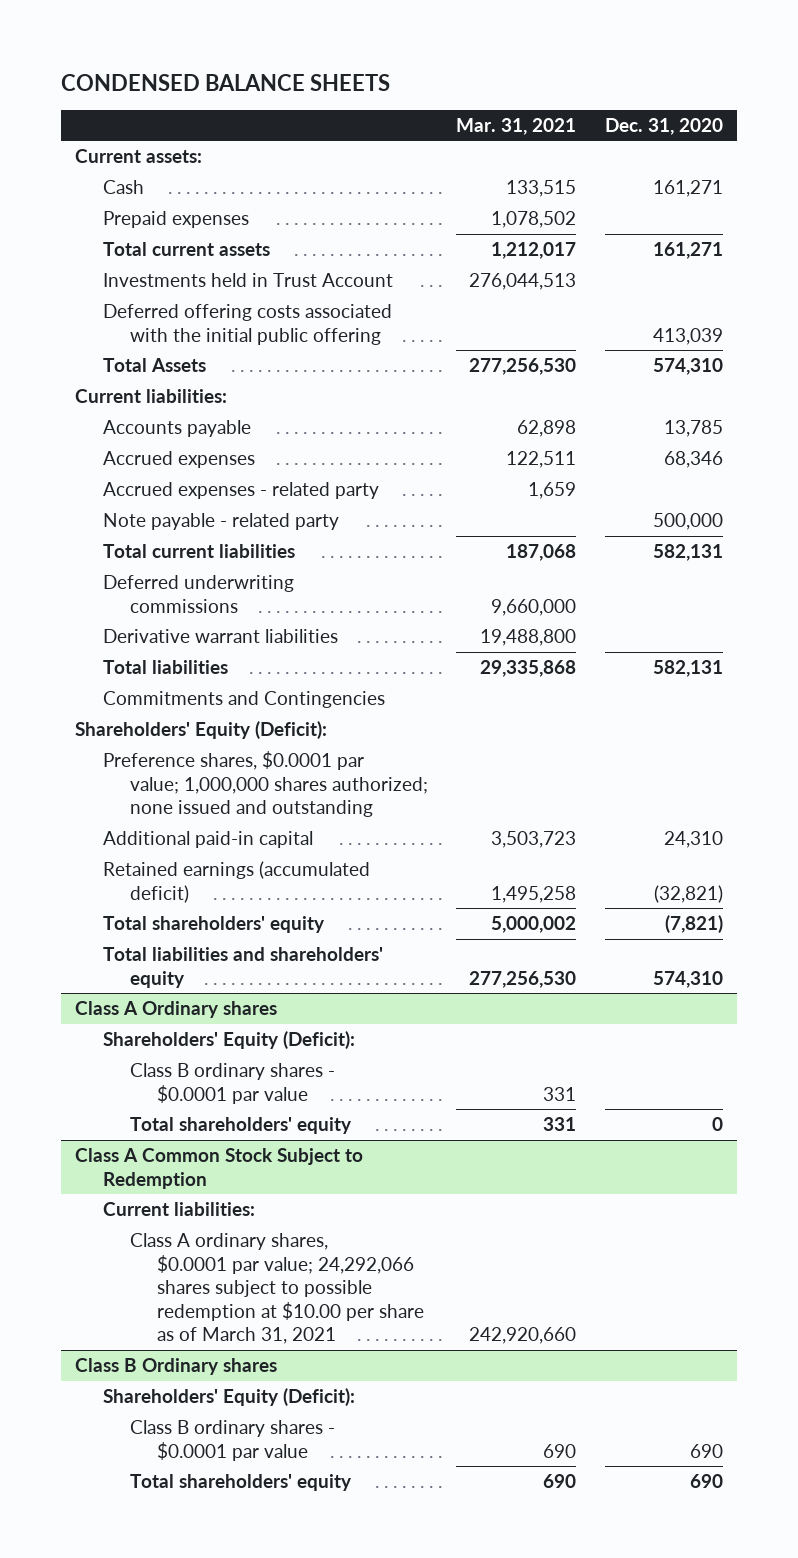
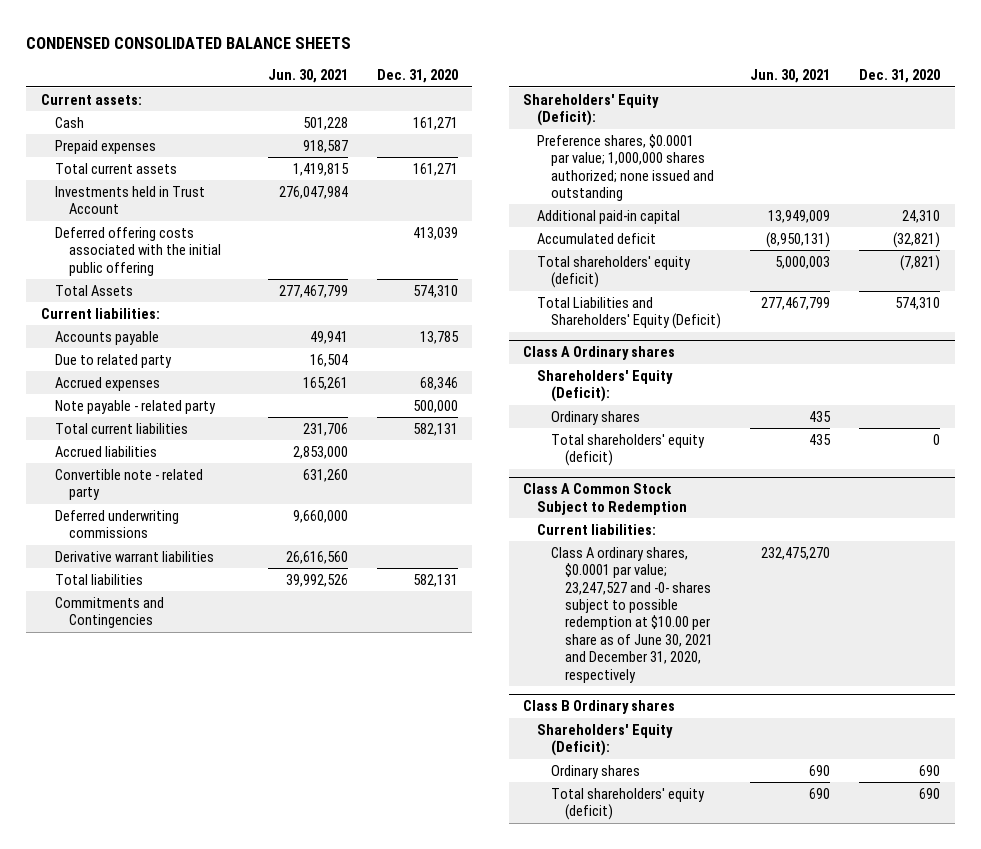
[60,73,390,91] CONDENSED BALANCE SHEETS -> [26,36,352,49] CONDENSED CONSOLIDATED BALANCE SHEETS
[456,117,577,135] Mar. 31, 2021 -> none
none -> [267,69,348,84] Jun. 30, 2021
none -> [54,353,172,368] Due to related party
[102,482,379,500] Accrued expenses - related party -> none
none -> [54,445,157,457] Accrued liabilities
none -> [54,468,203,501] Convertible note - related party
[102,861,370,903] Retained earnings (accumulated deficit) -> [537,232,657,244] Accumulated deficit
[102,916,325,934] Total shareholders' equity -> [537,255,692,289] Total shareholders' equity (deficit)
[102,947,383,988] Total liabilities and shareholders' equity -> [537,296,722,330] Total Liabilities and Shareholders' Equity (Deficit)
[129,1063,335,1104] Class B ordinary shares - $0.0001 par value -> [551,410,641,425] Ordinary shares
[129,1117,352,1135] Total shareholders' equity -> [551,433,706,467] Total shareholders' equity (deficit)
[129,1233,425,1345] Class A ordinary shares, $0.0001 par value; 24,292,066 shares subject to possible redemption at $10.00 per share as of March 31, 2021 -> [551,546,714,683] Class A ordinary shares, $0.0001 par value; 23,247,527 and -0- shares subject to possible redemption at $10.00 per share as of June 30, 2021 and December 31, 2020, respectively
[129,1420,335,1461] Class B ordinary shares - $0.0001 par value -> [551,764,641,779] Ordinary shares
[129,1474,352,1492] Total shareholders' equity -> [551,787,706,821] Total shareholders' equity (deficit)

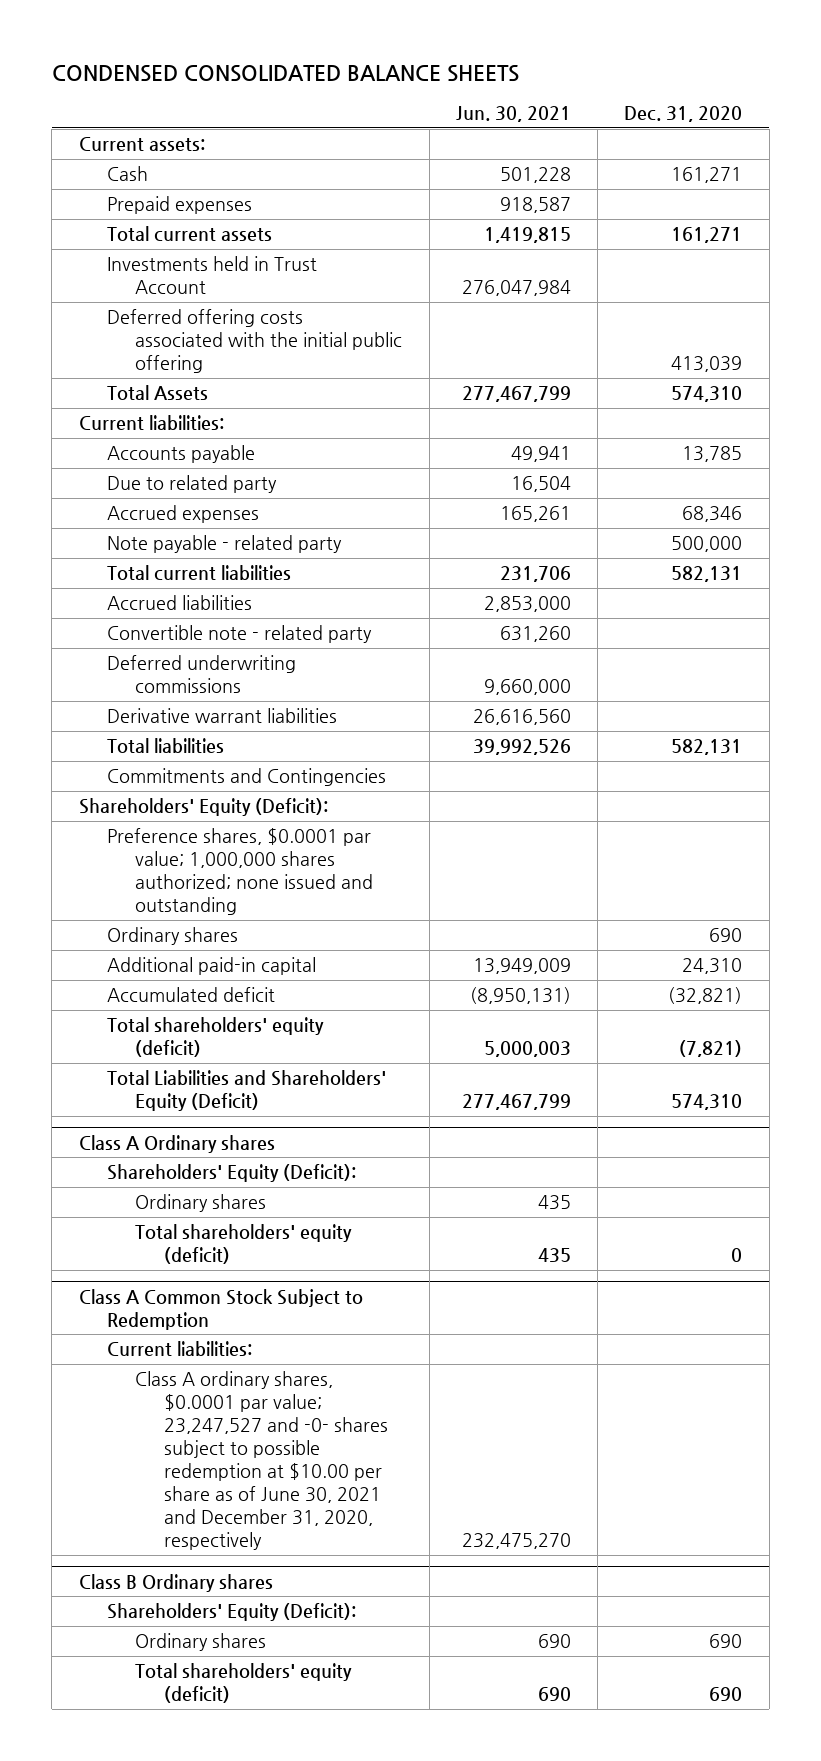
none -> [106,927,238,946] Ordinary shares

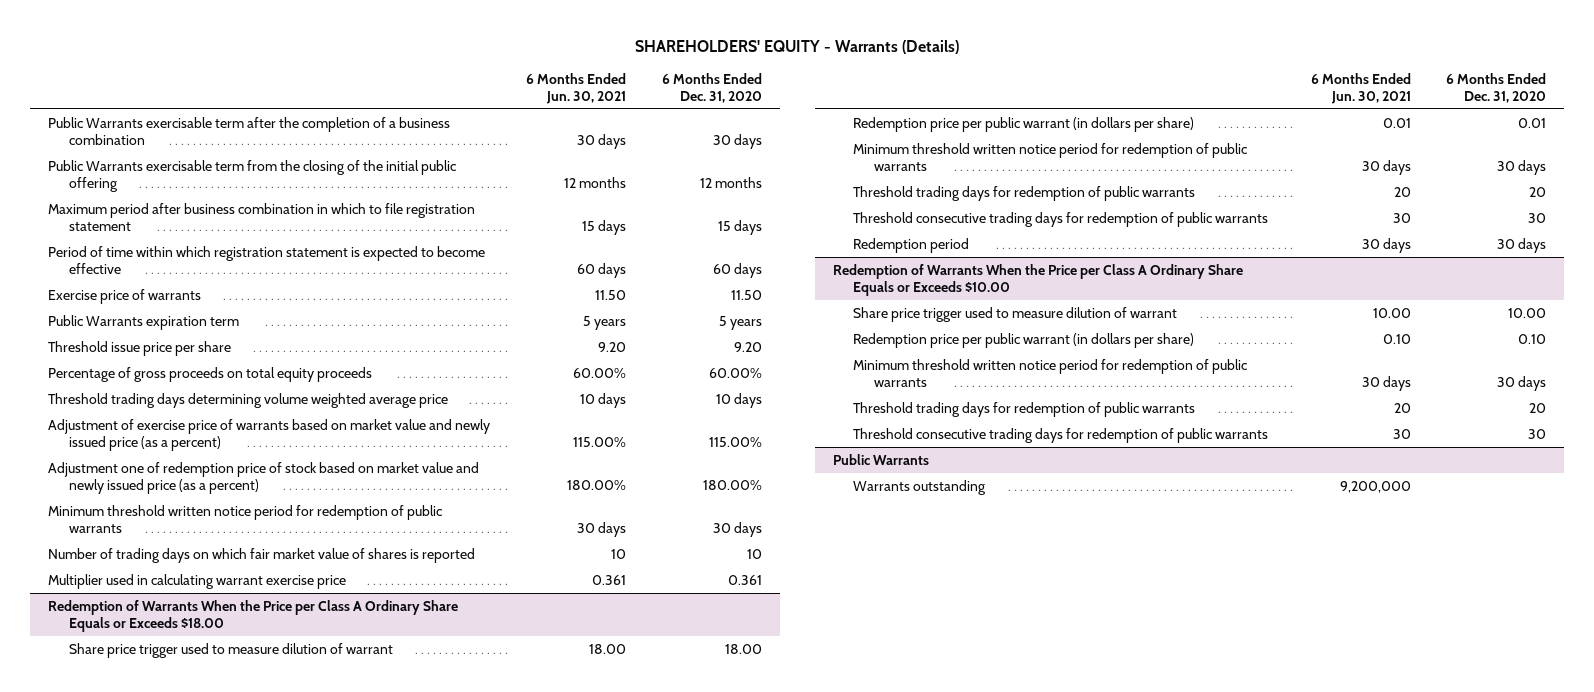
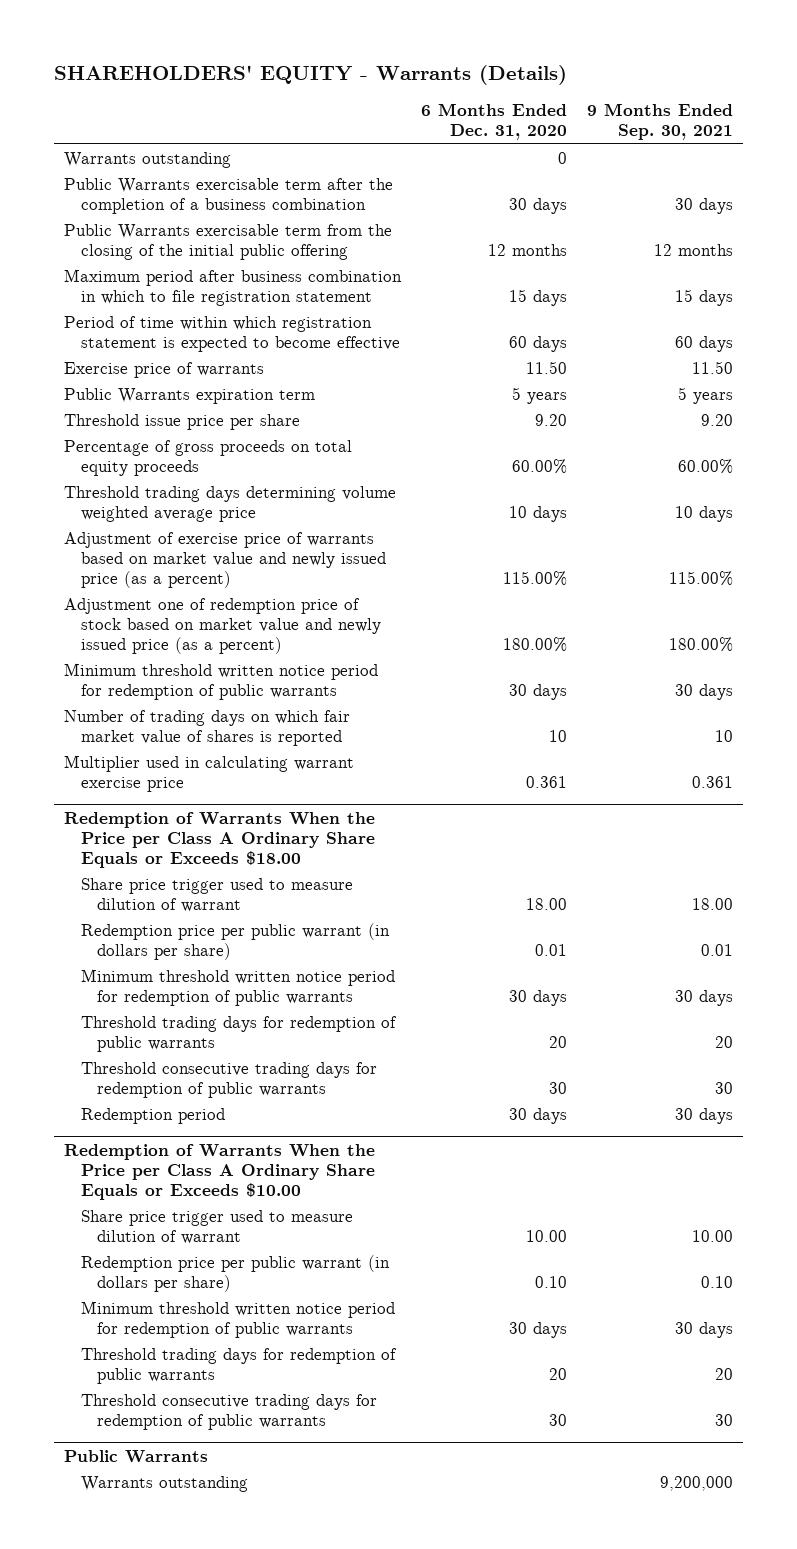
[525,72,626,104] 6 Months Ended Jun. 30, 2021 -> none
none -> [587,103,734,141] 9 Months Ended Sep. 30, 2021
none -> [64,152,232,169] Warrants outstanding

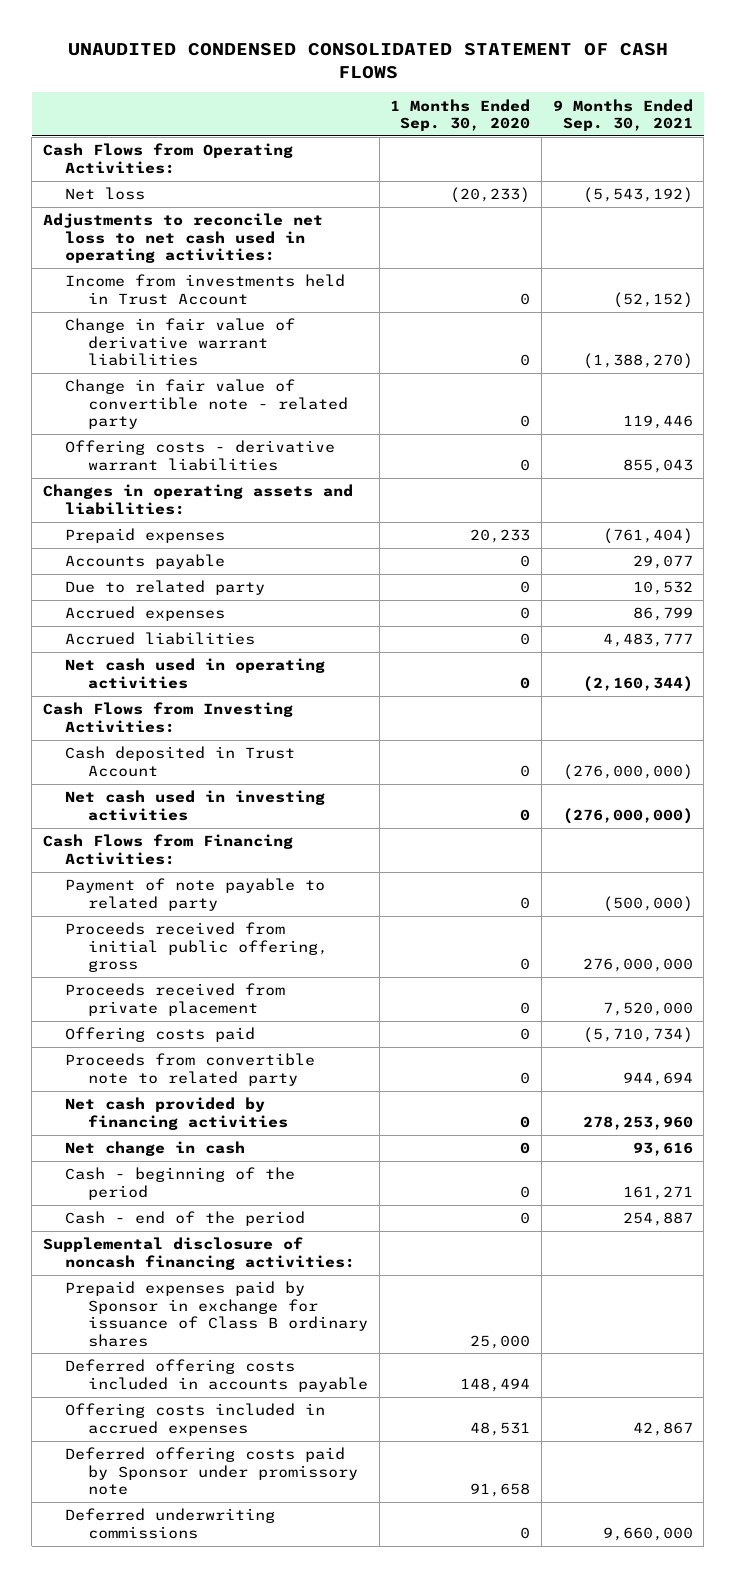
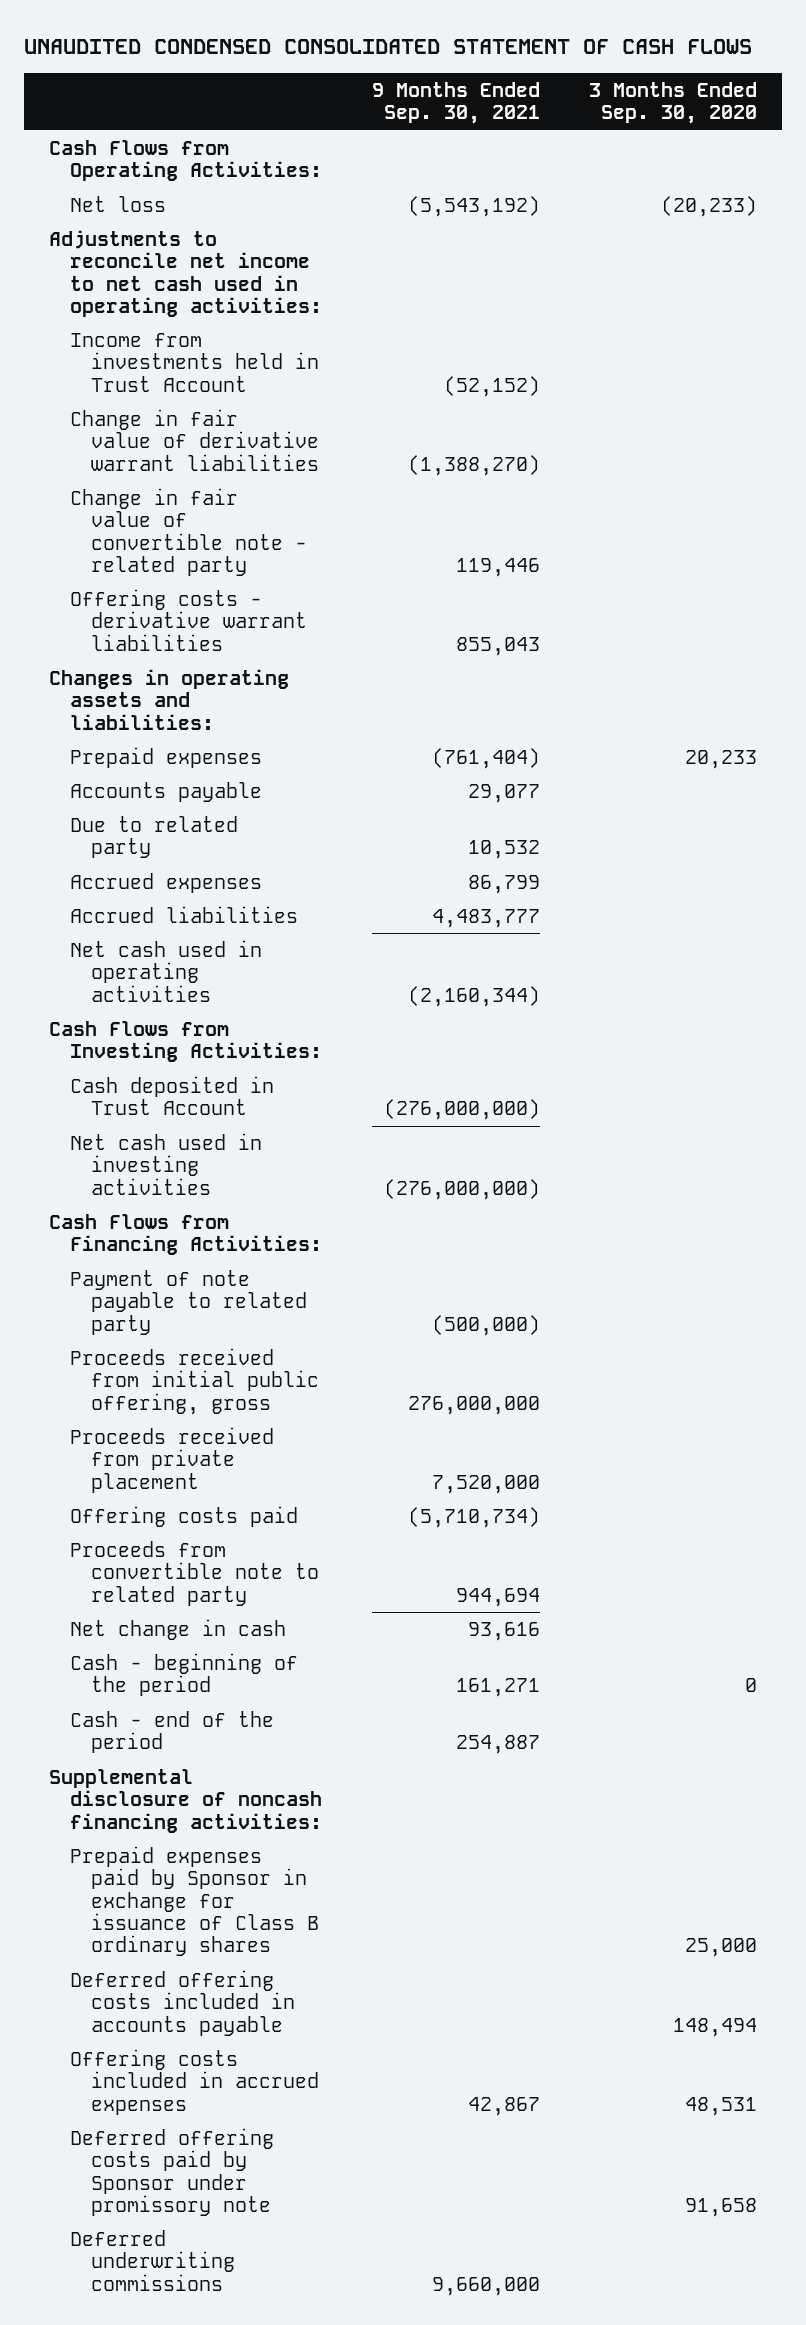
[390,98,531,131] 1 Months Ended Sep. 30, 2020 -> none
none -> [589,81,758,125] 3 Months Ended Sep. 30, 2020
[43,213,324,264] Adjustments to reconcile net loss to net cash used in operating activities: -> [48,229,322,317] Adjustments to reconcile net income to net cash used in operating activities:
[65,1097,288,1130] Net cash provided by financing activities -> none

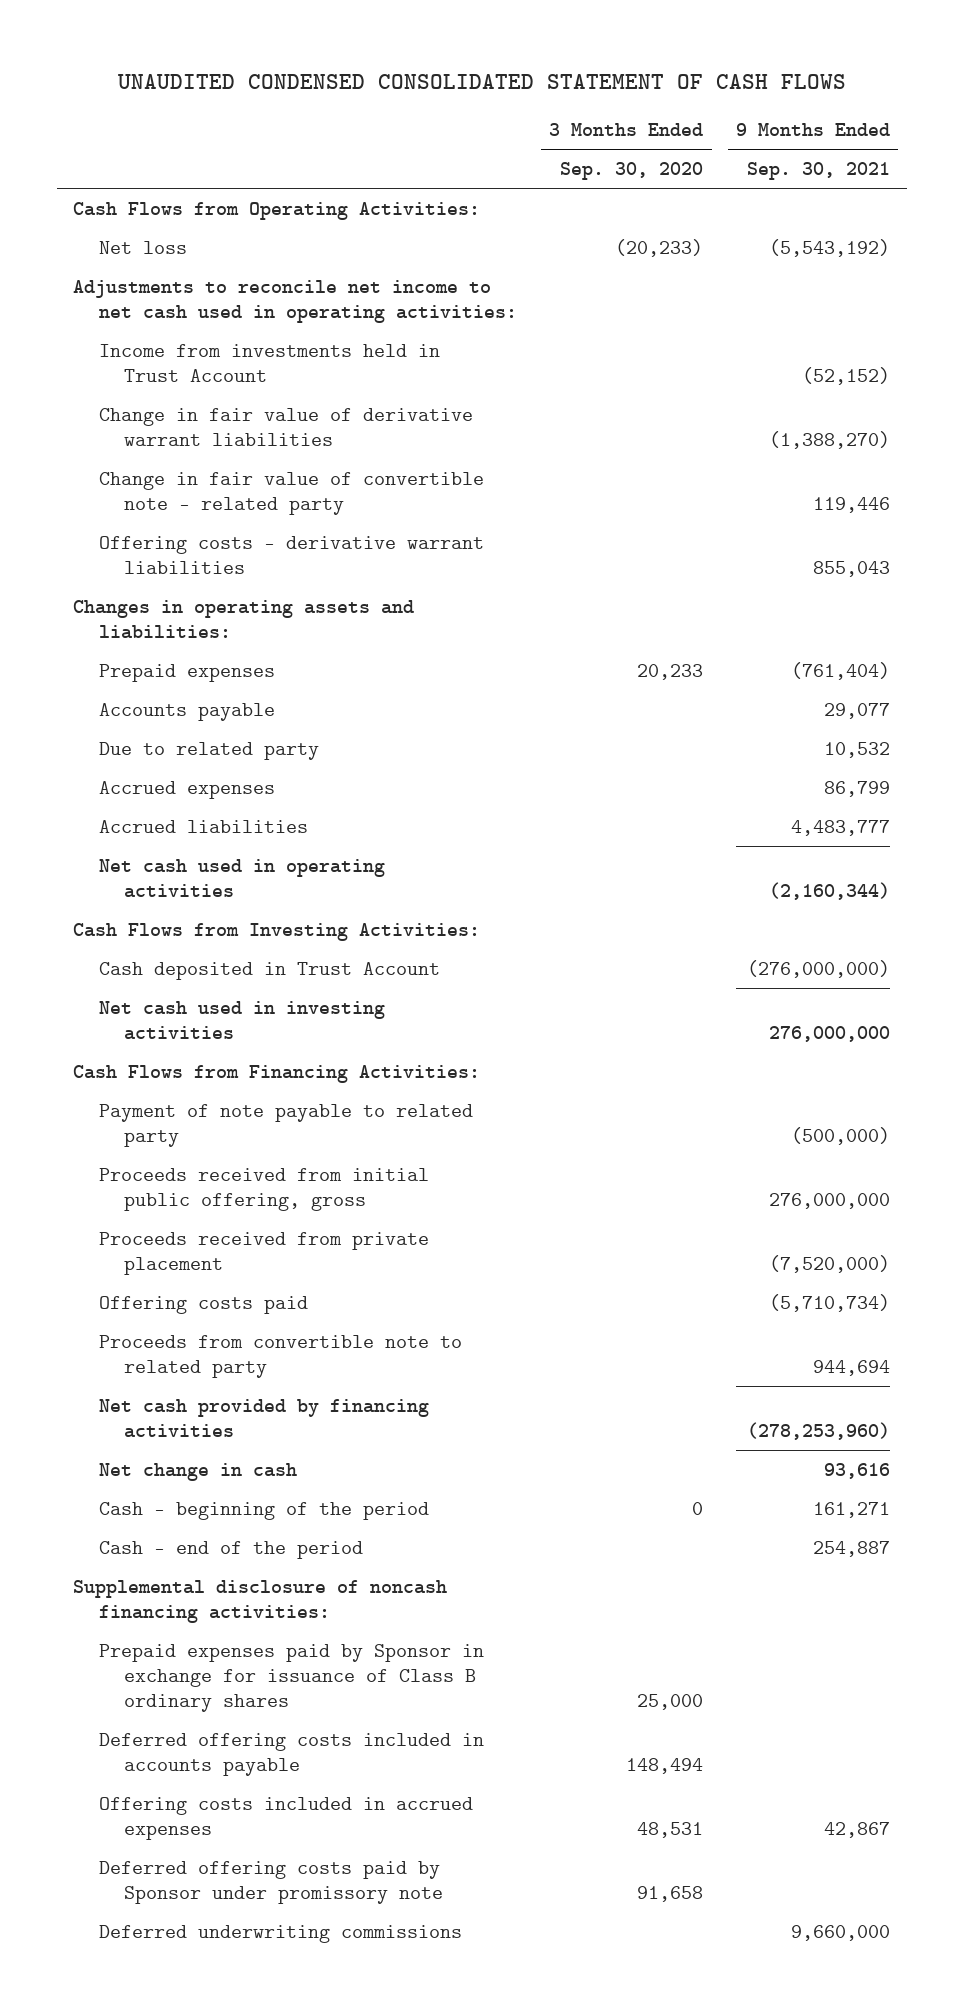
[383,1178,540,1200] (276,000,000) -> [769,1025,891,1042] 276,000,000
[431,1474,540,1494] 7,520,000 -> [769,1254,891,1273] (7,520,000)
none -> [98,1398,429,1438] Net cash provided by financing activities

